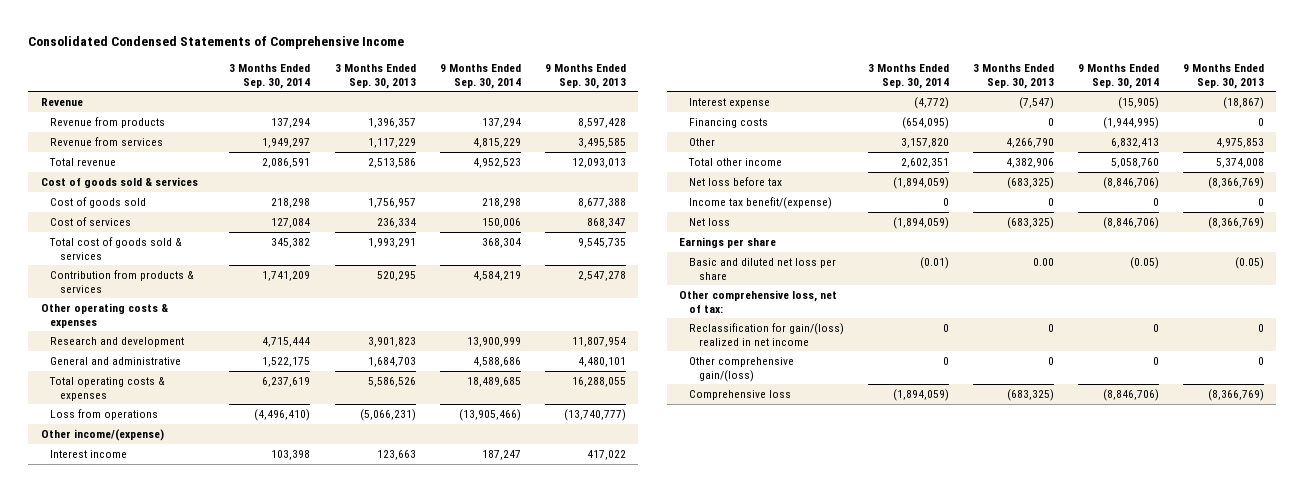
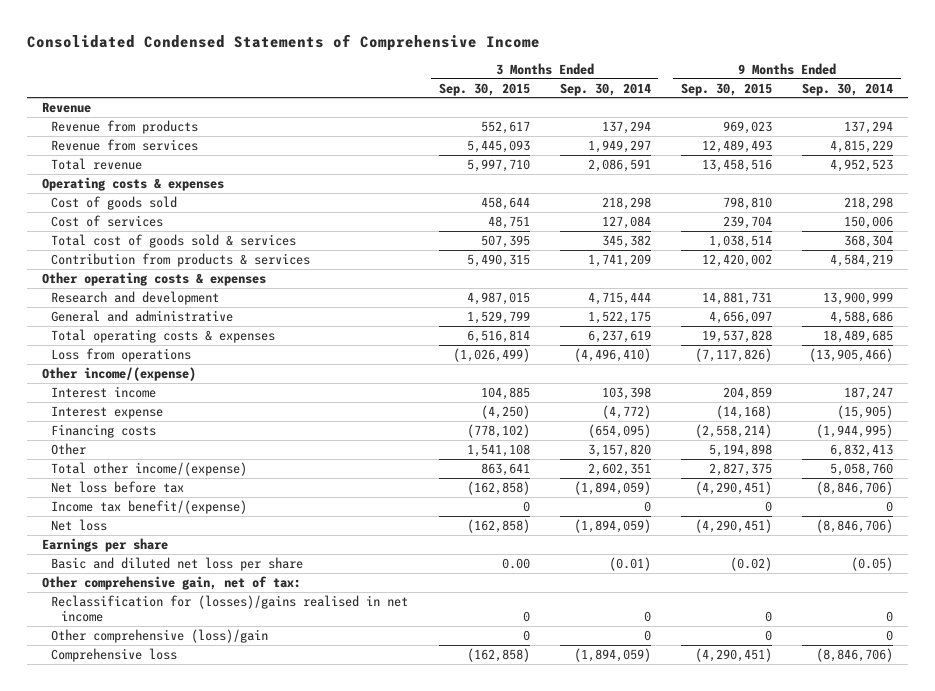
[334,63,416,89] 3 Months Ended Sep. 30, 2013 -> none
[544,63,626,89] 9 Months Ended Sep. 30, 2013 -> none
none -> [438,82,530,96] Sep. 30, 2015
none -> [680,82,772,96] Sep. 30, 2015
[40,176,198,188] Cost of goods sold & services -> [42,176,225,191] Operating costs & expenses
[687,157,782,166] Total other income -> [51,461,248,476] Total other income/(expense)
[678,289,837,313] Other comprehensive loss, net of tax: -> [42,575,302,590] Other comprehensive gain, net of tax:
[688,322,844,346] Reclassification for gain/(loss) realized in net income -> [51,594,409,622] Reclassification for (losses)/gains realised in net income
[688,356,794,382] Other comprehensive gain/(loss) -> [51,628,269,643] Other comprehensive (loss)/gain

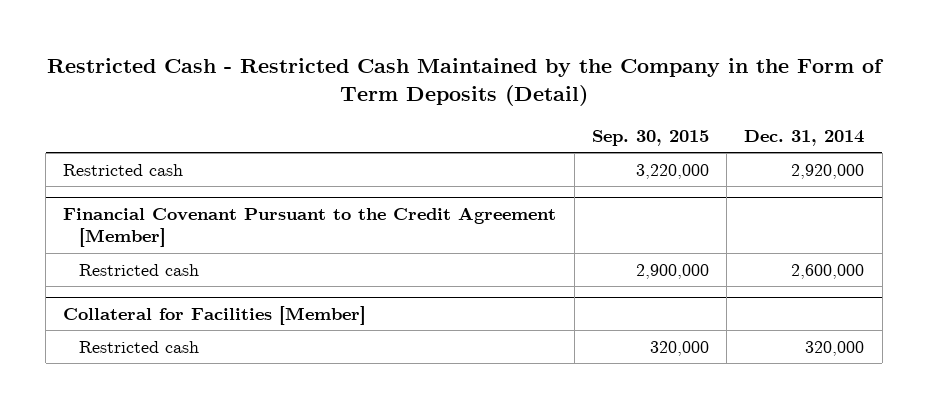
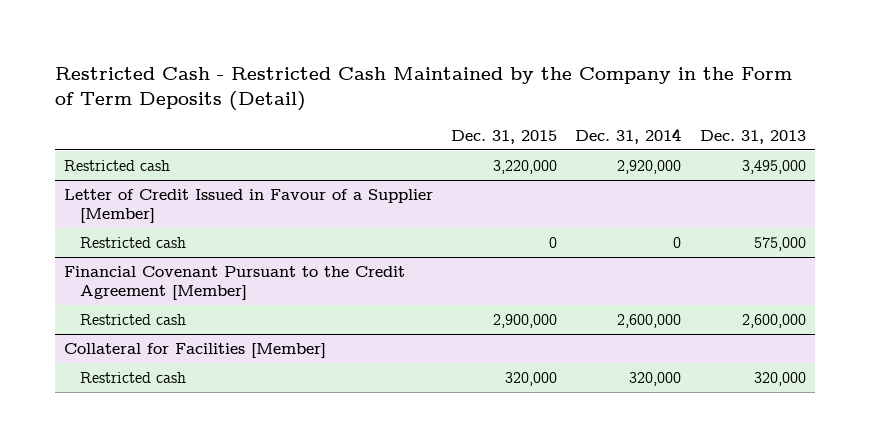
[591,129,709,146] Sep. 30, 2015 -> none
none -> [451,129,558,144] Dec. 31, 2015
none -> [699,129,806,144] Dec. 31, 2013
none -> [63,189,433,224] Letter of Credit Issued in Favour of a Supplier [Member]
none -> [79,237,186,249] Restricted cash

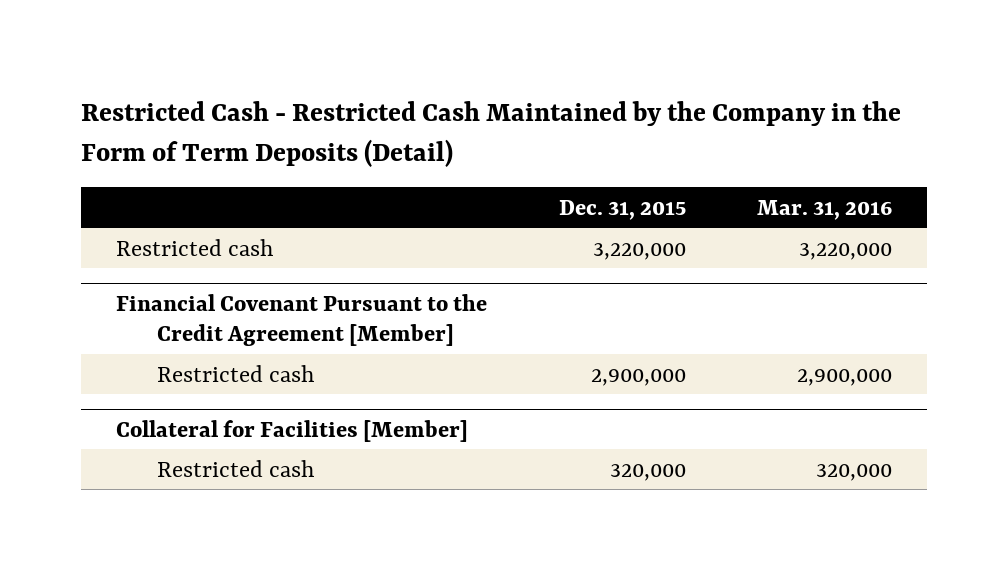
[575,127,682,144] Dec. 31, 2014 -> none
[699,129,806,144] Dec. 31, 2013 -> none
none -> [756,199,892,220] Mar. 31, 2016
[63,189,433,224] Letter of Credit Issued in Favour of a Supplier [Member] -> none
[79,237,186,249] Restricted cash -> none

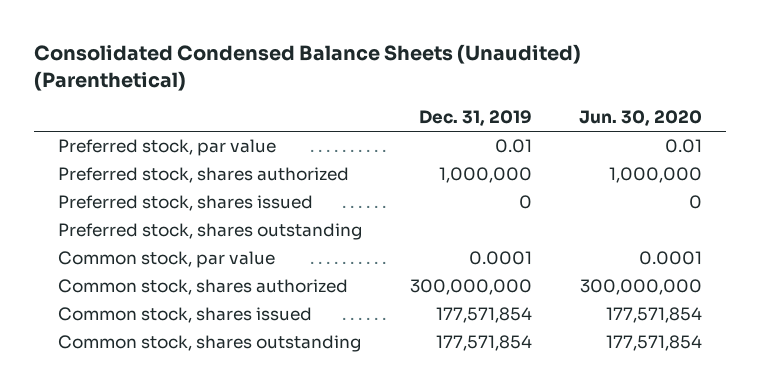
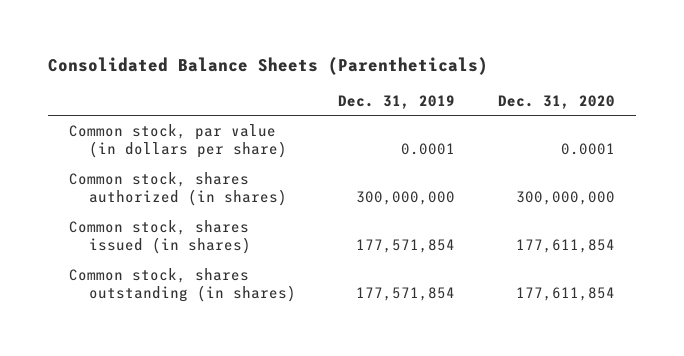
[34,44,582,91] Consolidated Condensed Balance Sheets (Unaudited) (Parenthetical) -> [47,56,488,75] Consolidated Balance Sheets (Parentheticals)
[579,110,703,127] Jun. 30, 2020 -> none
none -> [498,94,616,109] Dec. 31, 2020
[58,138,277,156] Preferred stock, par value -> none
[58,166,350,183] Preferred stock, shares authorized -> none
[58,194,314,211] Preferred stock, shares issued -> none
[58,222,363,240] Preferred stock, shares outstanding -> none
[58,250,276,268] Common stock, par value -> [69,123,287,159] Common stock, par value (in dollars per share)
[58,278,349,295] Common stock, shares authorized -> [69,171,287,207] Common stock, shares authorized (in shares)
[58,306,313,323] Common stock, shares issued -> [69,219,251,255] Common stock, shares issued (in shares)
[58,334,362,352] Common stock, shares outstanding -> [69,267,296,303] Common stock, shares outstanding (in shares)

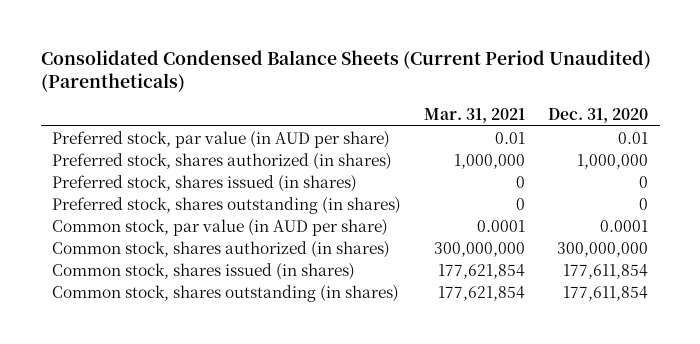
[47,56,488,75] Consolidated Balance Sheets (Parentheticals) -> [40,49,651,93] Consolidated Condensed Balance Sheets (Current Period Unaudited) (Parentheticals)
[338,94,456,109] Dec. 31, 2019 -> none
none -> [424,108,526,124] Mar. 31, 2021
none -> [52,130,391,148] Preferred stock, par value (in AUD per share)
none -> [52,152,393,170] Preferred stock, shares authorized (in shares)
none -> [52,174,358,192] Preferred stock, shares issued (in shares)
none -> [52,196,402,214] Preferred stock, shares outstanding (in shares)
[69,123,287,159] Common stock, par value (in dollars per share) -> [52,218,389,236] Common stock, par value (in AUD per share)

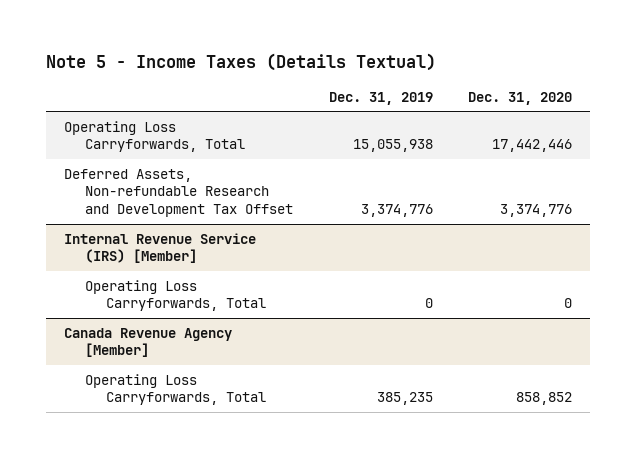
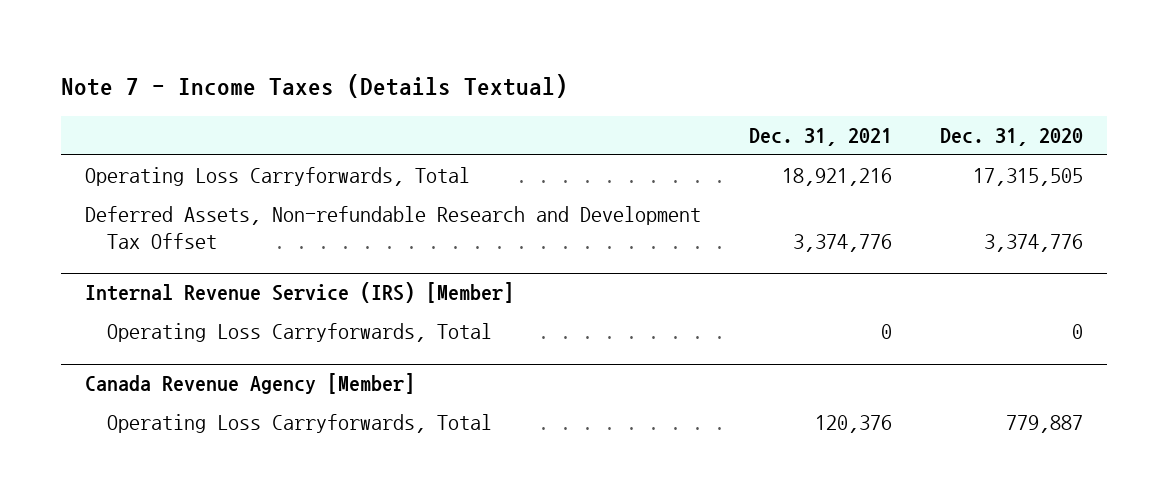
[46,53,437,72] Note 5 - Income Taxes (Details Textual) -> [60,74,568,99] Note 7 - Income Taxes (Details Textual)
[328,91,433,105] Dec. 31, 2019 -> none
none -> [748,128,892,147] Dec. 31, 2021
[492,139,573,153] 17,442,446 -> [972,168,1083,187] 17,315,505
[516,392,573,406] 858,852 -> [1005,415,1083,434] 779,887

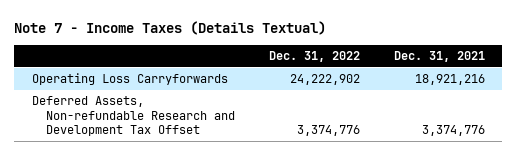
[939,128,1083,147] Dec. 31, 2020 -> none
none -> [268,51,360,63] Dec. 31, 2022
[84,167,470,187] Operating Loss Carryforwards, Total -> [31,73,228,86] Operating Loss Carryforwards
[84,282,514,304] Internal Revenue Service (IRS) [Member] -> none
[107,323,493,343] Operating Loss Carryforwards, Total -> none
[84,373,415,395] Canada Revenue Agency [Member] -> none
[107,414,493,434] Operating Loss Carryforwards, Total -> none

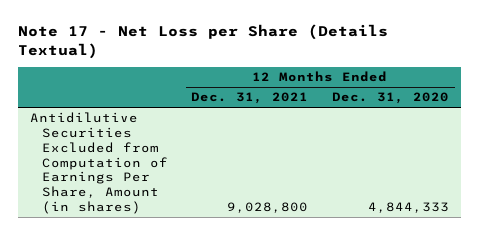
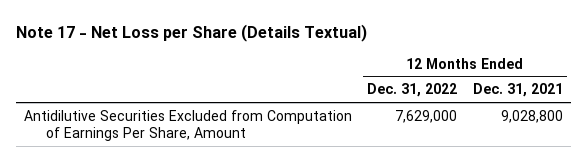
[332,92,450,105] Dec. 31, 2020 -> none
none -> [367,83,458,98] Dec. 31, 2022
[29,112,168,215] Antidilutive Securities Excluded from Computation of Earnings Per Share, Amount (in shares) -> [23,109,352,142] Antidilutive Securities Excluded from Computation of Earnings Per Share, Amount

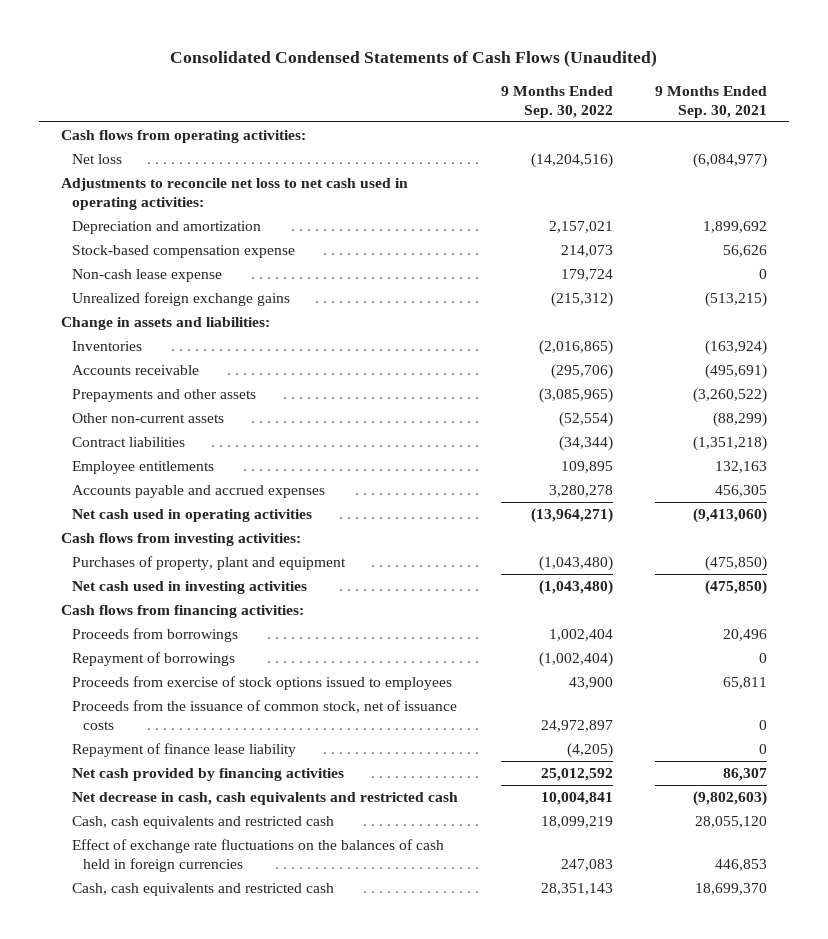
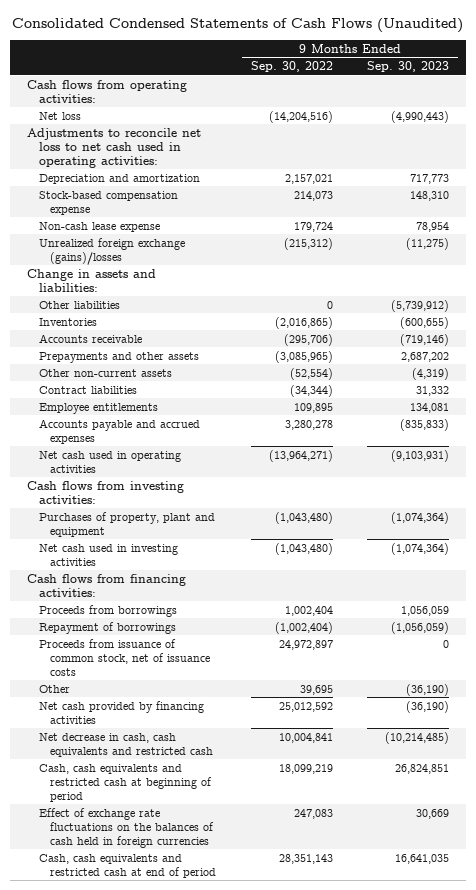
[655,85,768,118] 9 Months Ended Sep. 30, 2021 -> none
none -> [367,61,450,73] Sep. 30, 2023
[72,292,291,307] Unrealized foreign exchange gains -> [38,237,185,265] Unrealized foreign exchange (gains)/losses
none -> [38,300,120,309] Other liabilities
[72,676,453,691] Proceeds from exercise of stock options issued to employees -> none
[72,743,297,758] Repayment of finance lease liability -> none
[72,700,458,730] Proceeds from the issuance of common stock, net of issuance costs -> [38,638,210,676] Proceeds from issuance of common stock, net of issuance costs
none -> [38,684,70,693] Other
[72,816,335,830] Cash, cash equivalents and restricted cash -> [38,763,212,802] Cash, cash equivalents and restricted cash at beginning of period
[72,883,335,897] Cash, cash equivalents and restricted cash -> [38,853,216,878] Cash, cash equivalents and restricted cash at end of period

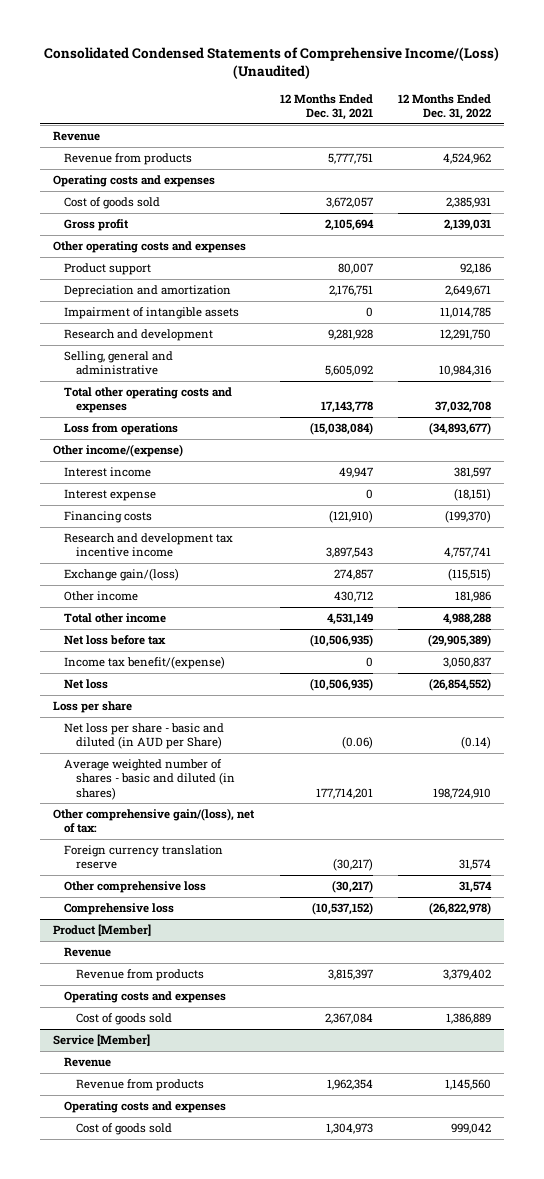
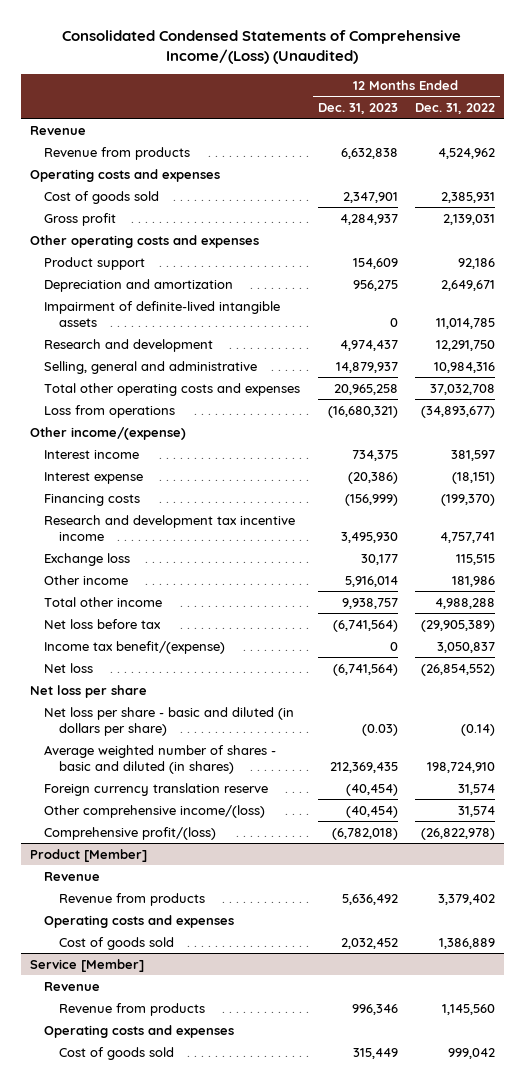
[279,93,373,121] 12 Months Ended Dec. 31, 2021 -> none
none -> [317,102,398,114] Dec. 31, 2023
[64,307,240,320] Impairment of intangible assets -> [44,300,281,327] Impairment of definite-lived intangible assets
[64,568,180,582] Exchange gain/(loss) -> [44,552,131,566] Exchange loss
[448,568,492,582] (115,515) -> [456,553,496,565] 115,515
[52,701,132,714] Loss per share -> [29,684,147,698] Net loss per share
[64,723,225,750] Net loss per share - basic and diluted (in AUD per Share) -> [44,706,295,736] Net loss per share - basic and diluted (in dollars per share)
[52,808,255,834] Other comprehensive gain/(loss), net of tax: -> none
[64,881,207,894] Other comprehensive loss -> [44,804,266,818] Other comprehensive income/(loss)
[64,903,175,916] Comprehensive loss -> [44,826,217,840] Comprehensive profit/(loss)

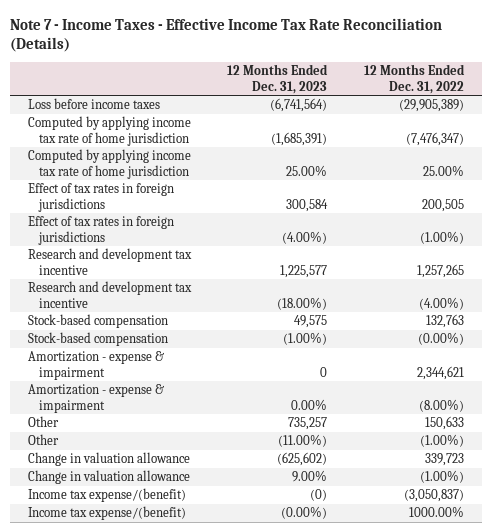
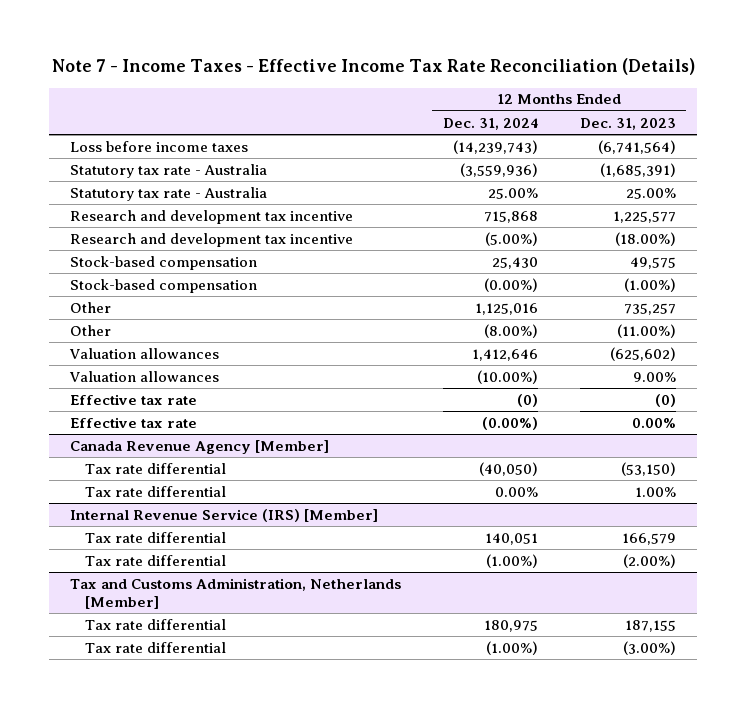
[363,64,465,94] 12 Months Ended Dec. 31, 2022 -> none
none -> [442,117,538,130] Dec. 31, 2024
[28,183,175,212] Effect of tax rates in foreign jurisdictions -> none
[28,216,175,245] Effect of tax rates in foreign jurisdictions -> none
[28,116,192,146] Computed by applying income tax rate of home jurisdiction -> [69,163,267,178] Statutory tax rate - Australia
[28,149,192,179] Computed by applying income tax rate of home jurisdiction -> [69,186,267,201] Statutory tax rate - Australia
[28,351,165,380] Amortization - expense & impairment -> none
[28,384,165,413] Amortization - expense & impairment -> none
[28,506,187,521] Income tax expense/(benefit) -> none
[28,452,191,467] Change in valuation allowance -> [68,347,219,359] Valuation allowances
[28,470,191,485] Change in valuation allowance -> [68,370,219,382] Valuation allowances
[28,488,187,503] Income tax expense/(benefit) -> [69,393,197,405] Effective tax rate
none -> [69,416,197,428] Effective tax rate
none -> [69,439,329,454] Canada Revenue Agency [Member]
none -> [85,462,227,474] Tax rate differential
none -> [85,485,227,497] Tax rate differential
none -> [69,508,378,522] Internal Revenue Service (IRS) [Member]
none -> [85,531,227,543] Tax rate differential
none -> [85,554,227,566] Tax rate differential
none -> [69,577,401,609] Tax and Customs Administration, Netherlands [Member]
none -> [85,618,227,630] Tax rate differential
none -> [85,641,227,653] Tax rate differential

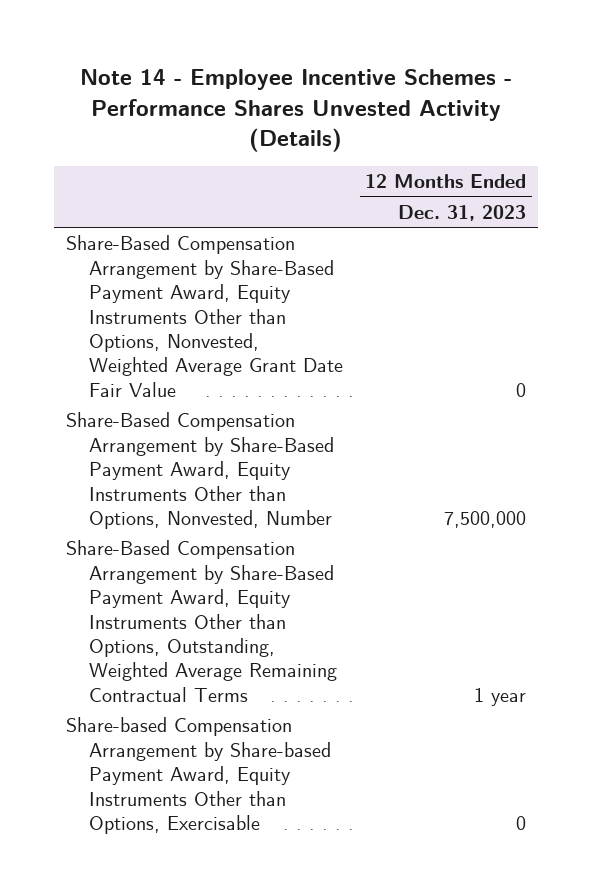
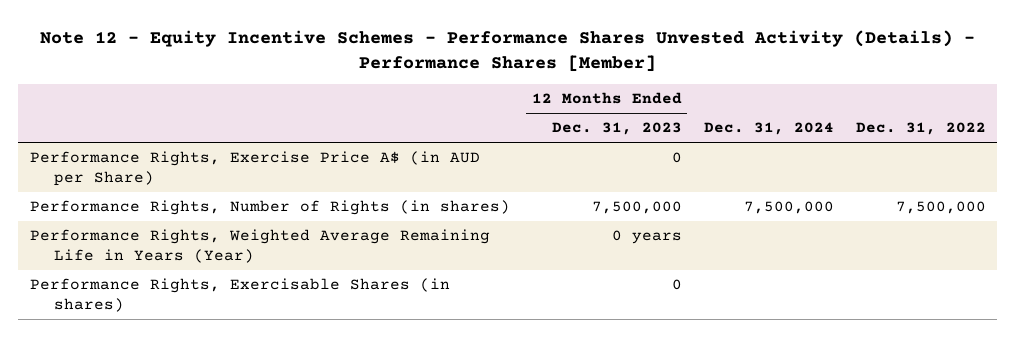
[80,68,513,153] Note 14 - Employee Incentive Schemes - Performance Shares Unvested Activity (Details) -> [39,30,975,72] Note 12 - Equity Incentive Schemes - Performance Shares Unvested Activity (Details) - Performance Shares [Member]
none -> [703,122,834,136] Dec. 31, 2024
none -> [856,122,987,136] Dec. 31, 2022
[65,540,337,702] Share-Based Compensation Arrangement by Share-Based Payment Award, Equity Instruments Other than Options, Outstanding, Weighted Average Remaining Contractual Terms -> none
[65,235,343,397] Share-Based Compensation Arrangement by Share-Based Payment Award, Equity Instruments Other than Options, Nonvested, Weighted Average Grant Date Fair Value -> [29,151,480,186] Performance Rights, Exercise Price A$ (in AUD per Share)
[65,412,334,529] Share-Based Compensation Arrangement by Share-Based Payment Award, Equity Instruments Other than Options, Nonvested, Number -> [29,200,510,216] Performance Rights, Number of Rights (in shares)
none -> [29,229,490,263] Performance Rights, Weighted Average Remaining Life in Years (Year)
[65,717,331,834] Share-based Compensation Arrangement by Share-based Payment Award, Equity Instruments Other than Options, Exercisable -> [29,278,450,312] Performance Rights, Exercisable Shares (in shares)

